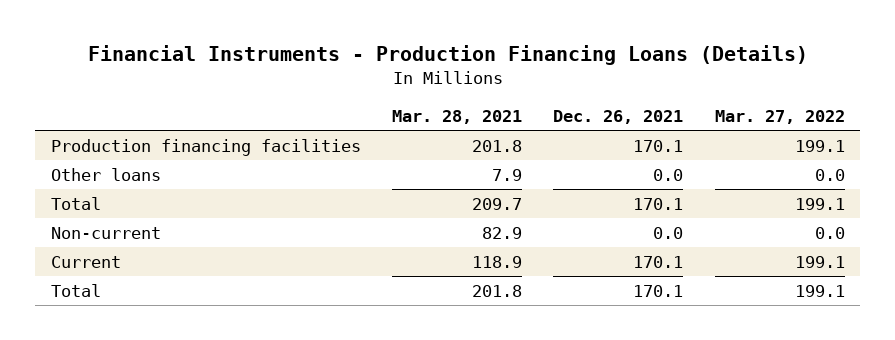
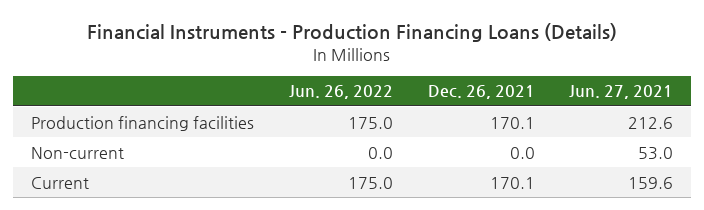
[392,109,523,124] Mar. 28, 2021 -> none
[714,109,845,124] Mar. 27, 2022 -> none
none -> [288,85,393,100] Jun. 26, 2022
none -> [569,85,674,100] Jun. 27, 2021
[50,167,161,181] Other loans -> none
[50,196,101,210] Total -> none
[50,283,101,297] Total -> none

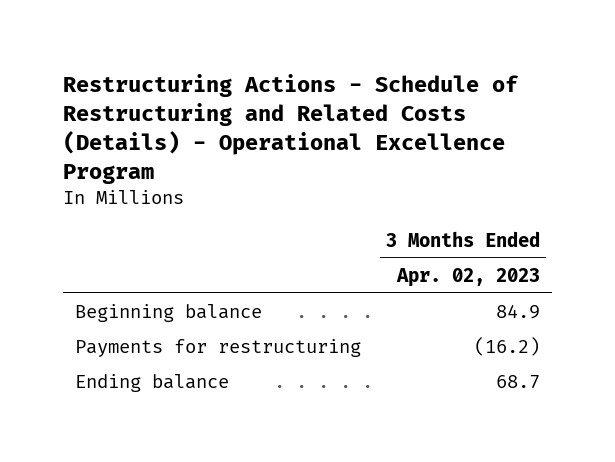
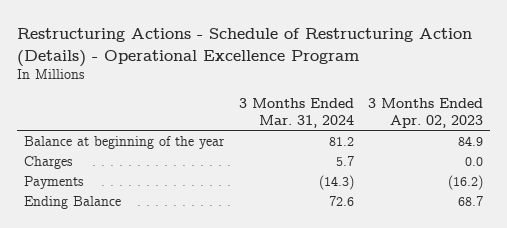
[62,73,519,184] Restructuring Actions - Schedule of Restructuring and Related Costs (Details) - Operational Excellence Program -> [17,27,473,67] Restructuring Actions - Schedule of Restructuring Action (Details) - Operational Excellence Program
none -> [238,98,354,128] 3 Months Ended Mar. 31, 2024
[75,304,263,323] Beginning balance -> [24,136,226,150] Balance at beginning of the year
none -> [24,156,74,170] Charges
[75,339,362,358] Payments for restructuring -> [24,176,85,190] Payments
[75,374,230,393] Ending balance -> [24,196,122,210] Ending Balance

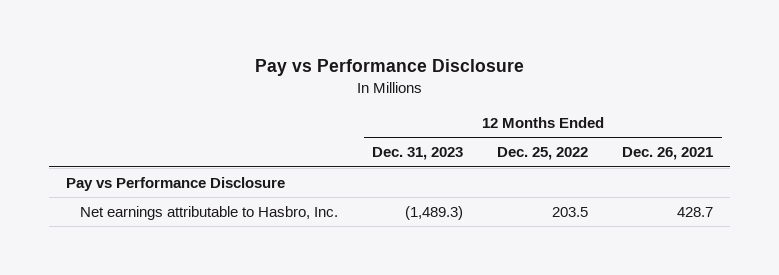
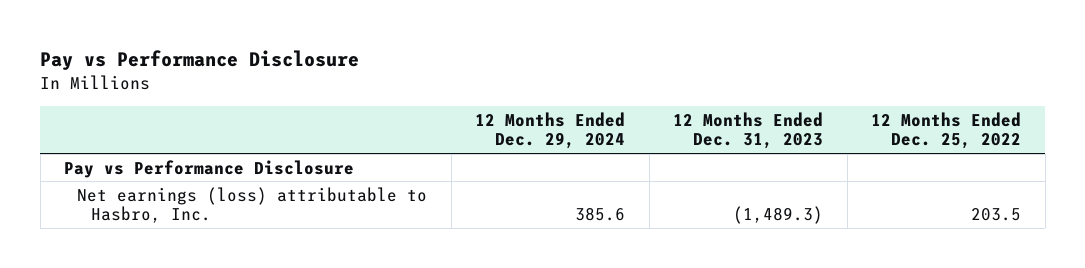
[622,147,714,161] Dec. 26, 2021 -> none
none -> [475,111,626,150] 12 Months Ended Dec. 29, 2024
[80,205,339,220] Net earnings attributable to Hasbro, Inc. -> [77,186,428,224] Net earnings (loss) attributable to Hasbro, Inc.

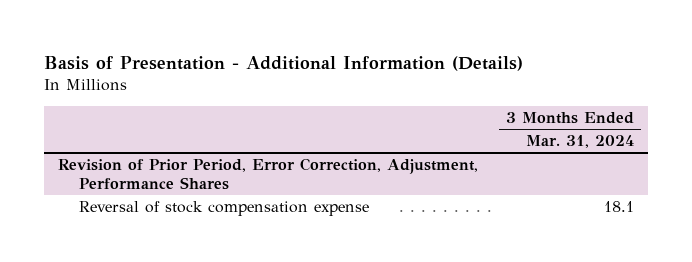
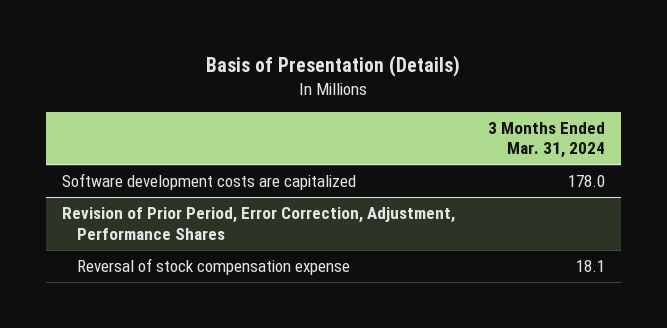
[44,55,524,71] Basis of Presentation - Additional Information (Details) -> [206,55,461,78] Basis of Presentation (Details)
none -> [62,172,357,190] Software development costs are capitalized

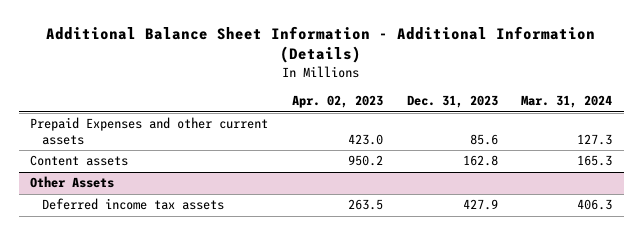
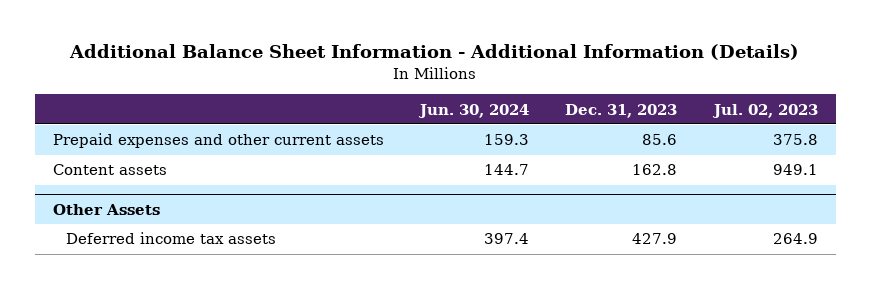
[292,95,384,109] Apr. 02, 2023 -> none
[521,95,613,109] Mar. 31, 2024 -> none
none -> [418,103,530,118] Jun. 30, 2024
none -> [711,103,818,118] Jul. 02, 2023
[30,117,269,145] Prepaid Expenses and other current assets -> [52,133,384,149] Prepaid expenses and other current assets

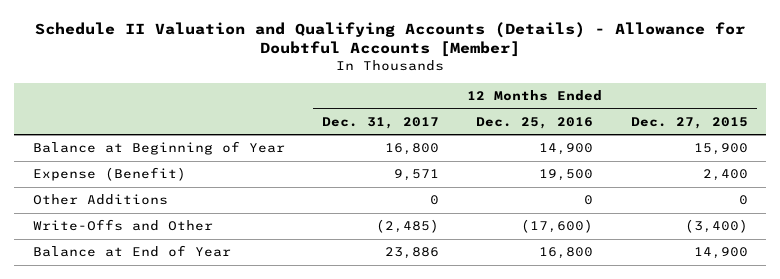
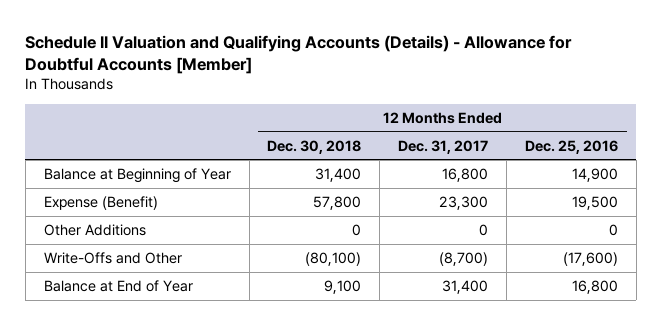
[630,116,748,129] Dec. 27, 2015 -> none
none -> [267,139,362,154] Dec. 30, 2018
[393,169,439,182] 9,571 -> [439,196,489,211] 23,300
[375,219,439,234] (2,485) -> [439,252,489,267] (8,700)
[384,247,439,260] 23,886 -> [442,280,489,295] 31,400

